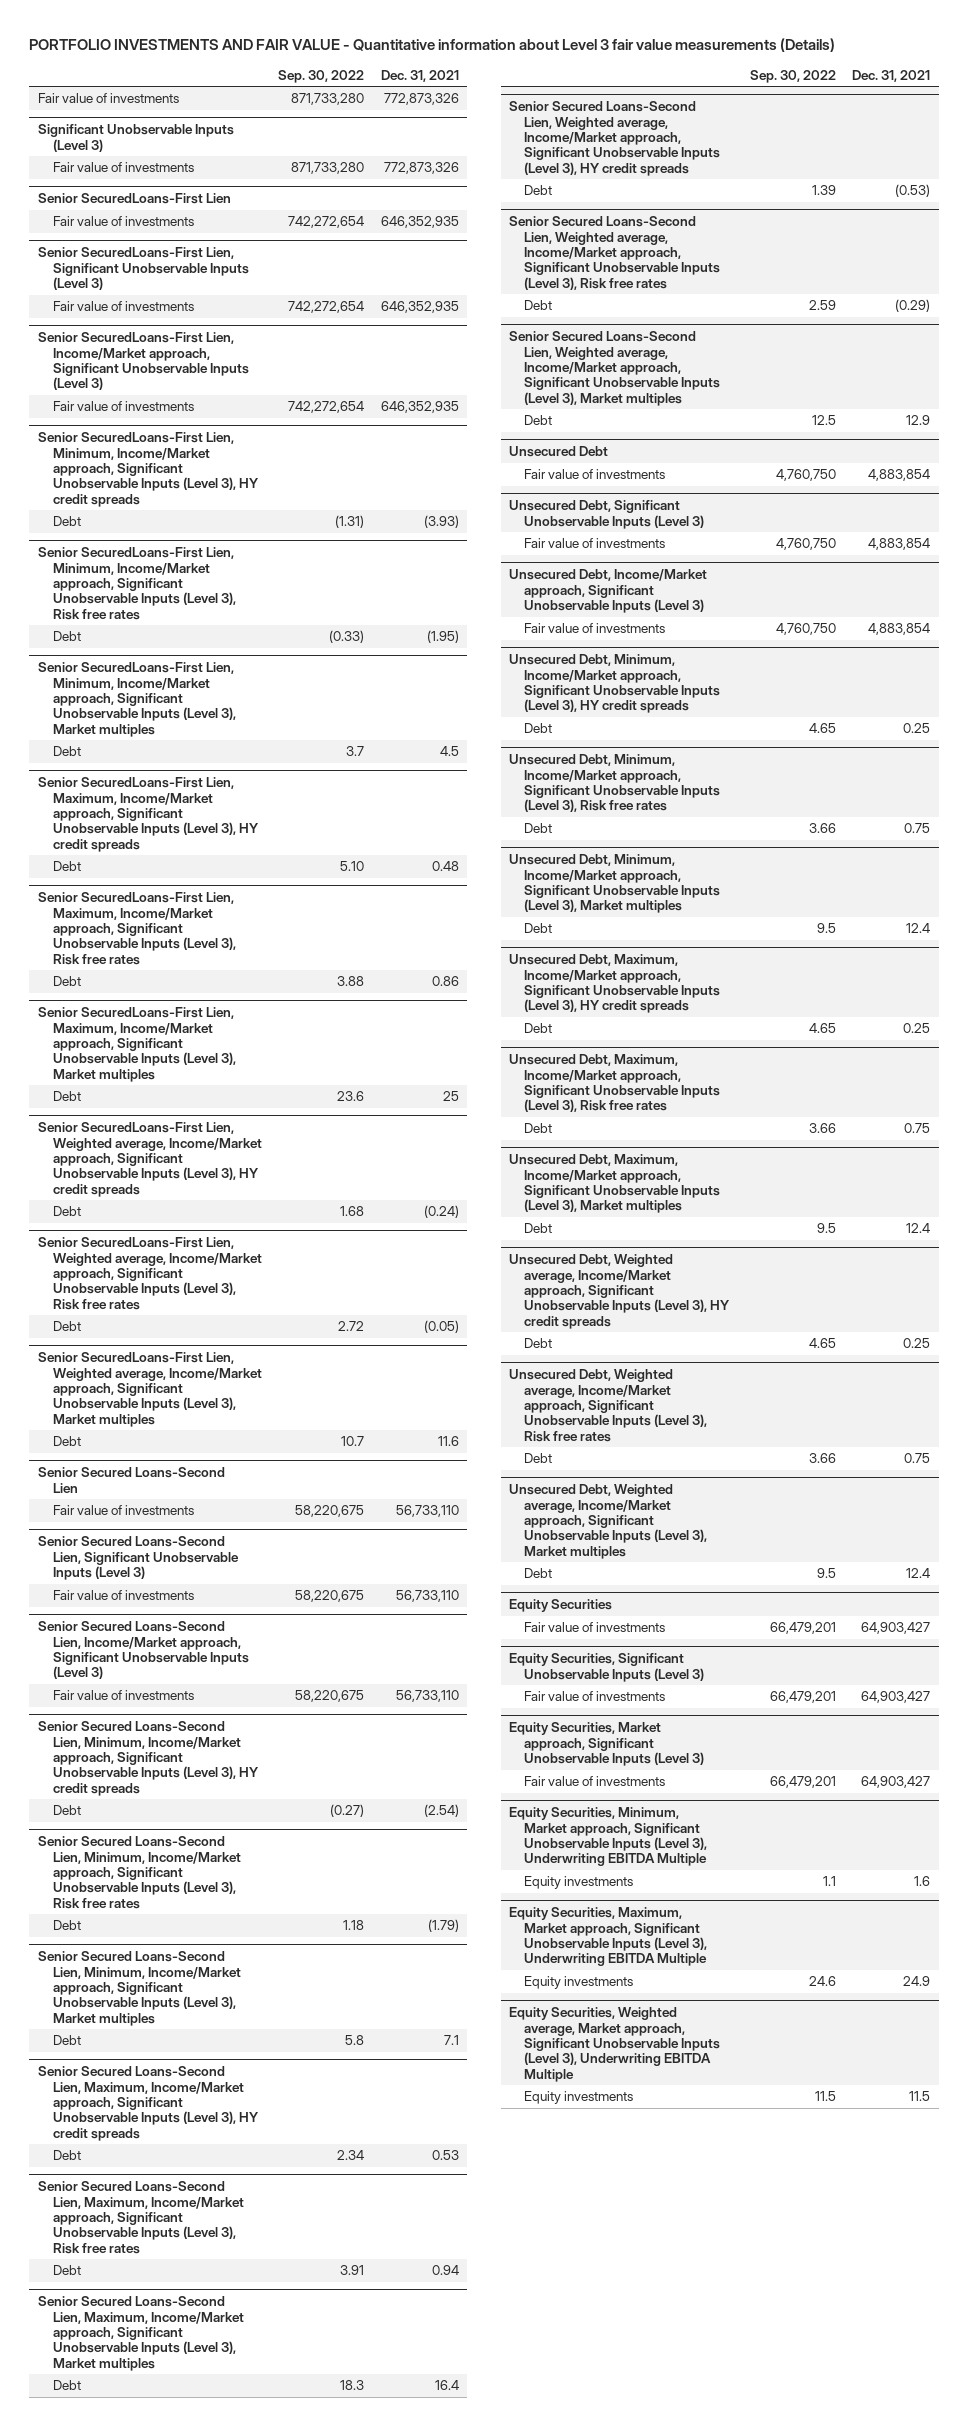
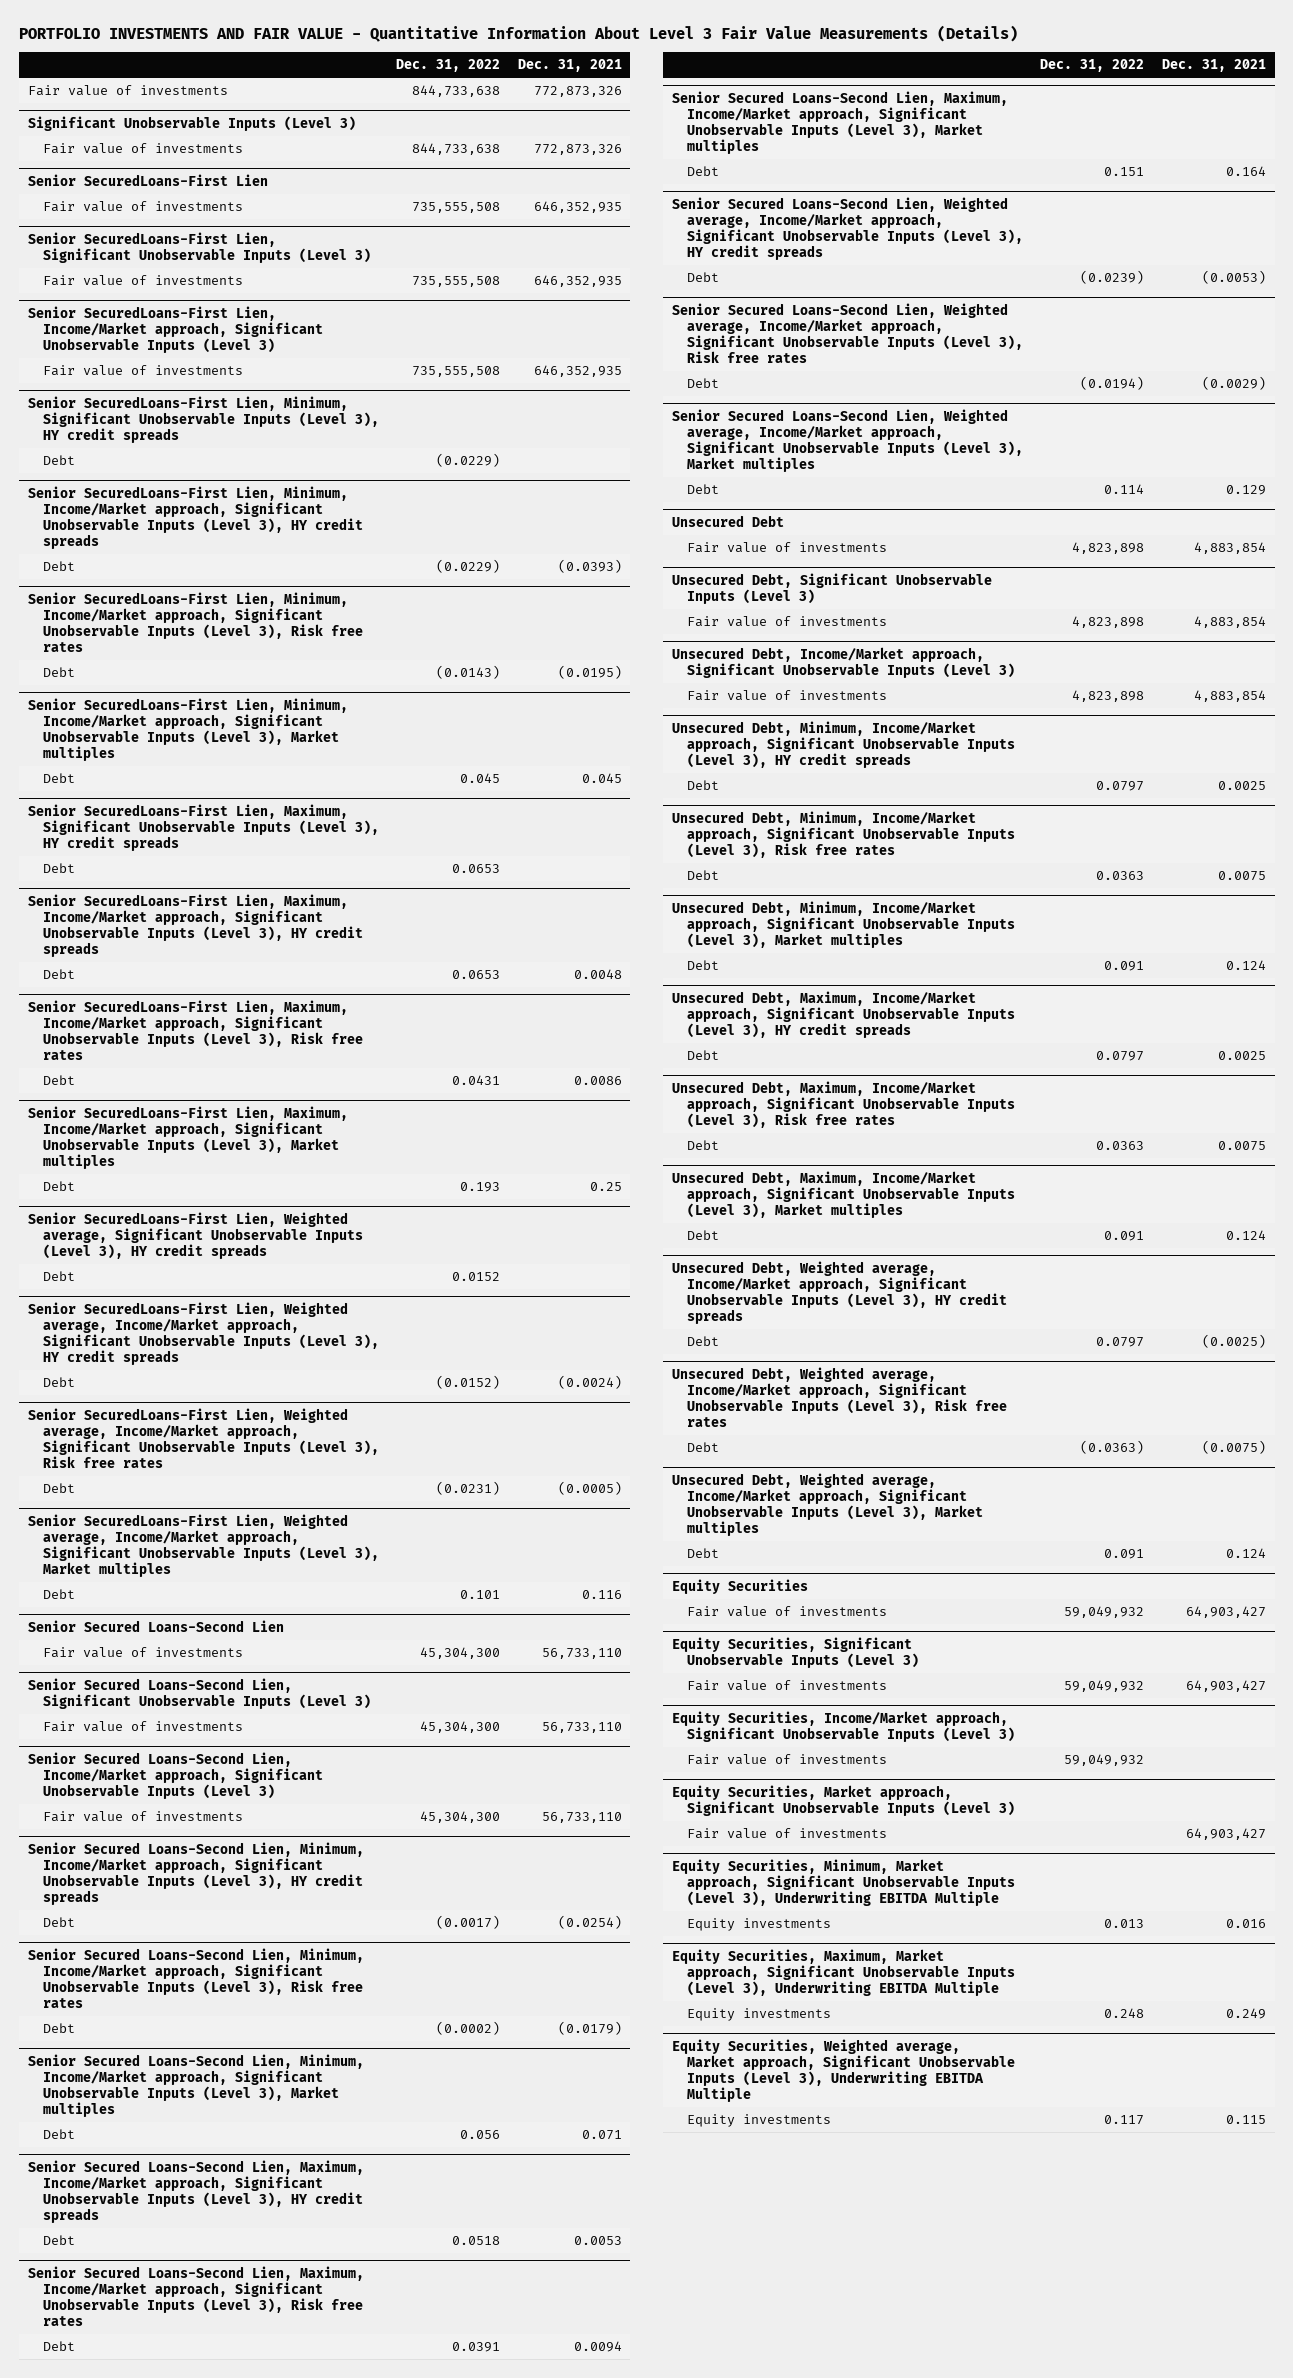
[29,38,836,53] PORTFOLIO INVESTMENTS AND FAIR VALUE - Quantitative information about Level 3 fair value measurements (Details) -> [18,24,1018,42] PORTFOLIO INVESTMENTS AND FAIR VALUE - Quantitative Information About Level 3 Fair Value Measurements (Details)
[278,69,365,83] Sep. 30, 2022 -> none
none -> [396,59,501,73] Dec. 31, 2022
none -> [27,396,379,444] Senior SecuredLoans-First Lien, Minimum, Significant Unobservable Inputs (Level 3), HY credit spreads
none -> [42,455,75,466] Debt
[424,515,460,529] (3.93) -> [557,559,622,574] (0.0393)
[427,630,460,644] (1.95) -> [557,665,622,680] (0.0195)
[440,746,460,757] 4.5 -> [581,773,622,784] 0.045
none -> [27,804,379,852] Senior SecuredLoans-First Lien, Maximum, Significant Unobservable Inputs (Level 3), HY credit spreads
none -> [42,863,75,874] Debt
[432,861,460,872] 0.48 -> [573,969,622,980] 0.0048
[432,976,460,987] 0.86 -> [573,1076,622,1086] 0.0086
[443,1091,460,1102] 25 -> [589,1182,622,1192] 0.25
none -> [27,1212,363,1260] Senior SecuredLoans-First Lien, Weighted average, Significant Unobservable Inputs (Level 3), HY credit spreads
none -> [42,1271,75,1282] Debt
[424,1205,460,1219] (0.24) -> [557,1375,622,1390] (0.0024)
[424,1320,460,1334] (0.05) -> [557,1481,622,1496] (0.0005)
[438,1436,460,1447] 11.6 -> [581,1590,622,1600] 0.116
[424,1804,460,1818] (2.54) -> [557,1915,622,1930] (0.0254)
[428,1919,460,1933] (1.79) -> [557,2021,622,2036] (0.0179)
[444,2035,460,2046] 7.1 -> [581,2130,622,2141] 0.071
[432,2150,460,2161] 0.53 -> [573,2236,622,2246] 0.0053
[432,2265,460,2276] 0.94 -> [573,2341,622,2353] 0.0094
[435,2380,460,2391] 16.4 -> [1225,166,1266,177] 0.164
[895,184,931,198] (0.53) -> [1201,270,1266,285] (0.0053)
[895,299,931,313] (0.29) -> [1201,376,1266,391] (0.0029)
[906,415,931,426] 12.9 -> [1225,485,1266,496] 0.129
[903,723,931,734] 0.25 -> [1217,781,1266,791] 0.0025
[904,823,931,834] 0.75 -> [1217,871,1266,882] 0.0075
[906,923,931,934] 12.4 -> [1225,960,1266,971] 0.124
[903,1023,931,1034] 0.25 -> [1217,1051,1266,1061] 0.0025
[904,1123,931,1134] 0.75 -> [1217,1141,1266,1152] 0.0075
[906,1223,931,1234] 12.4 -> [1225,1230,1266,1241] 0.124
[903,1338,931,1349] 0.25 -> [1201,1334,1266,1349] (0.0025)
[904,1453,931,1464] 0.75 -> [1201,1440,1266,1455] (0.0075)
[906,1568,931,1579] 12.4 -> [1225,1548,1266,1559] 0.124
none -> [671,1711,1015,1743] Equity Securities, Income/Market approach, Significant Unobservable Inputs (Level 3)
none -> [686,1754,887,1766] Fair value of investments
[914,1876,931,1887] 1.6 -> [1225,1919,1266,1929] 0.016
[903,1976,931,1987] 24.9 -> [1225,2008,1266,2020] 0.249
[909,2091,931,2102] 11.5 -> [1225,2115,1266,2125] 0.115

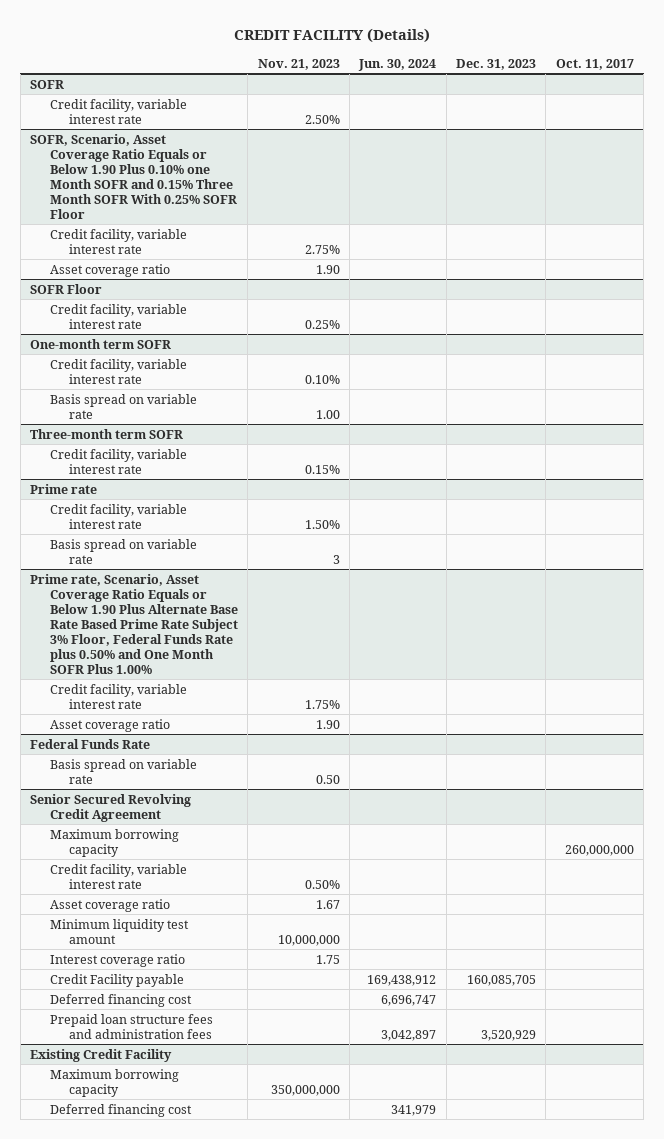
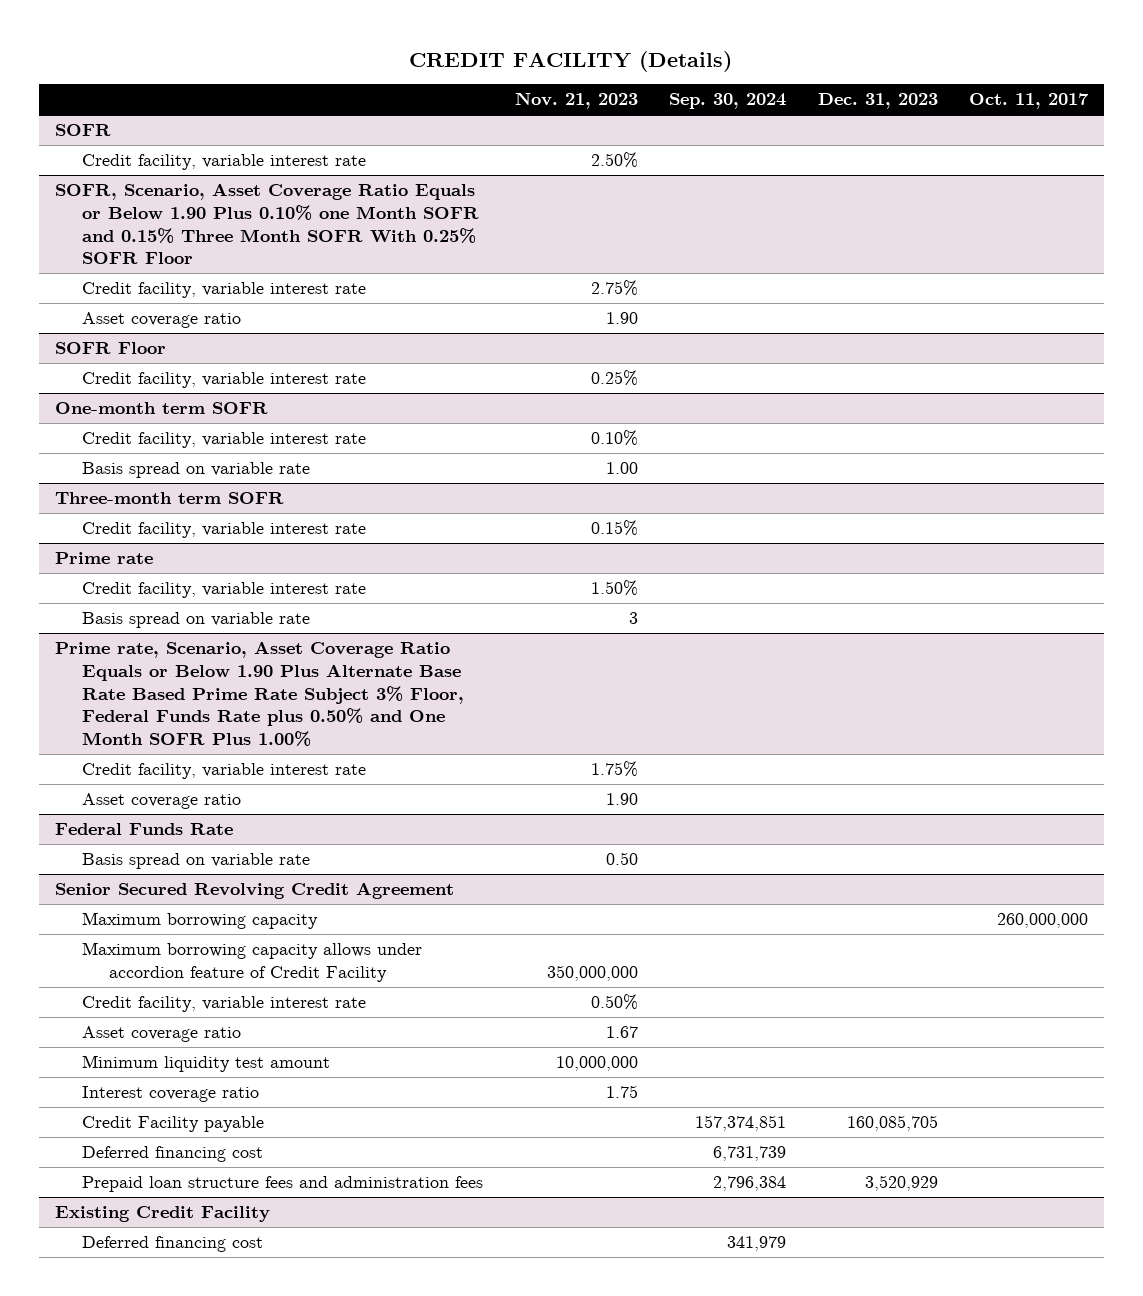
[358,58,437,71] Jun. 30, 2024 -> none
none -> [669,93,787,110] Sep. 30, 2024
none -> [82,942,423,982] Maximum borrowing capacity allows under accordion feature of Credit Facility
[49,1068,179,1097] Maximum borrowing capacity -> none

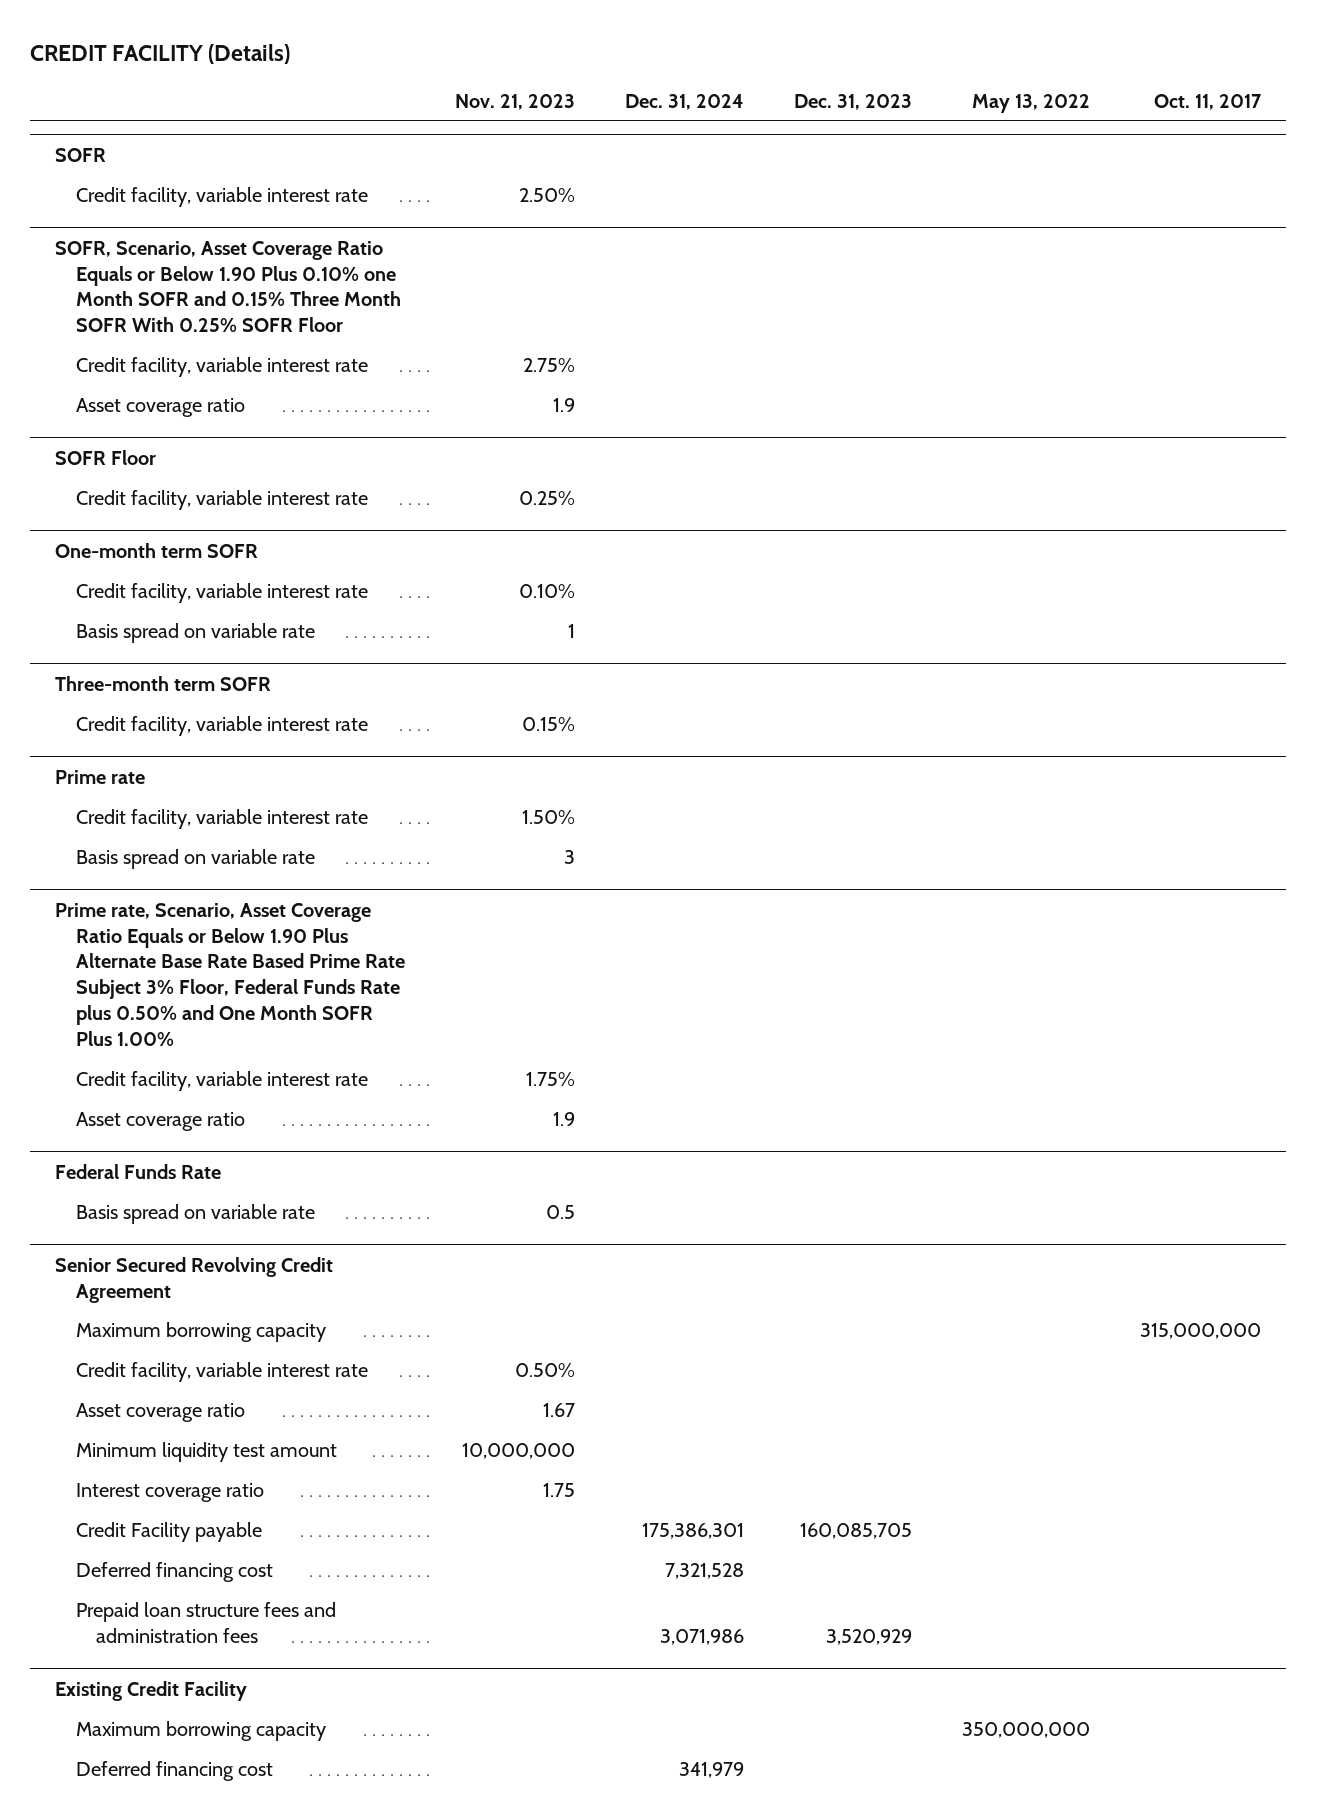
[669,93,787,110] Sep. 30, 2024 -> none
none -> [624,93,744,110] Dec. 31, 2024
none -> [972,93,1091,113] May 13, 2022
[605,312,638,325] 1.90 -> [552,397,575,412] 1.9
[605,462,638,475] 1.00 -> [567,623,575,638] 1
[605,793,638,806] 1.90 -> [552,1111,575,1126] 1.9
[605,852,638,866] 0.50 -> [545,1204,575,1219] 0.5
[82,942,423,982] Maximum borrowing capacity allows under accordion feature of Credit Facility -> none
[997,913,1089,929] 260,000,000 -> [1140,1322,1262,1339] 315,000,000
none -> [75,1720,326,1741] Maximum borrowing capacity

